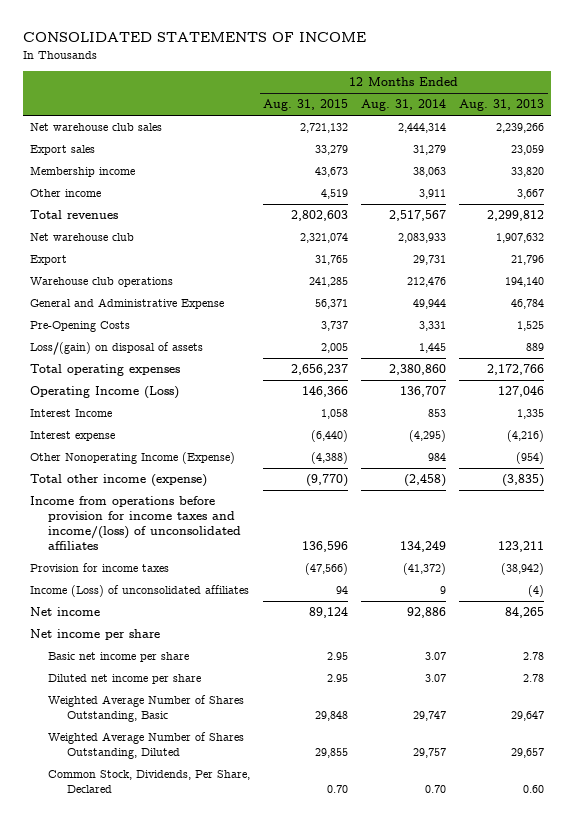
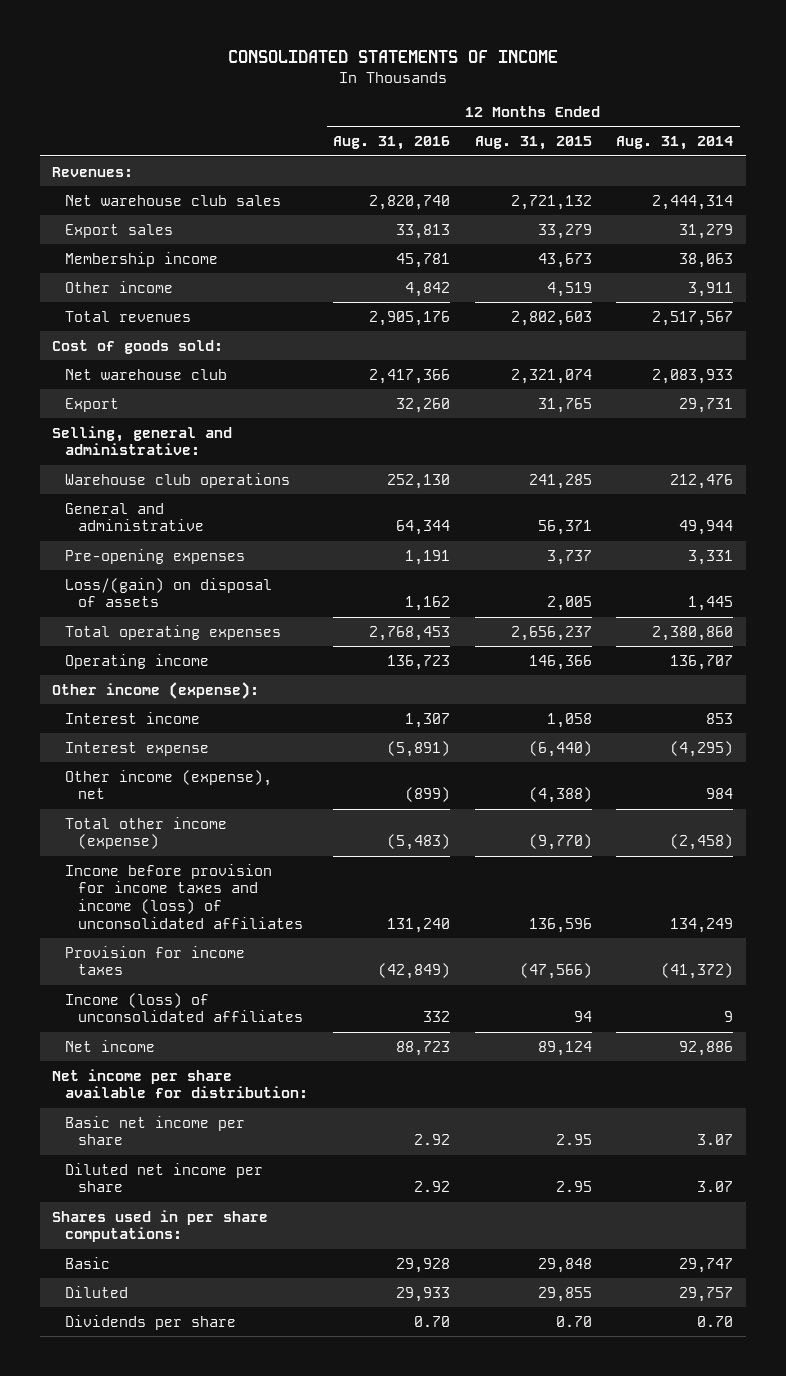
[459,99,545,112] Aug. 31, 2013 -> none
none -> [332,136,450,151] Aug. 31, 2016
none -> [52,166,134,177] Revenues:
none -> [52,339,224,354] Cost of goods sold:
none -> [52,425,233,456] Selling, general and administrative:
[29,298,224,310] General and Administrative Expense -> [65,502,204,532] General and administrative
[29,321,130,333] Pre-Opening Costs -> [65,548,246,564] Pre-opening expenses
[29,386,179,400] Operating Income (Loss) -> [65,653,210,669] Operating income
none -> [52,681,260,699] Other income (expense):
[29,409,112,418] Interest Income -> [65,711,201,724] Interest income
[29,452,235,465] Other Nonoperating Income (Expense) -> [65,769,273,800] Other income (expense), net
[29,496,242,551] Income from operations before provision for income taxes and income/(loss) of unconsolidated affiliates -> [65,863,303,929] Income before provision for income taxes and income (loss) of unconsolidated affiliates
[29,585,249,598] Income (Loss) of unconsolidated affiliates -> [65,992,303,1023] Income (loss) of unconsolidated affiliates
[29,629,160,641] Net income per share -> [52,1068,309,1099] Net income per share available for distribution:
none -> [52,1209,269,1243] Shares used in per share computations:
[48,695,245,723] Weighted Average Number of Shares Outstanding, Basic -> [65,1256,111,1269] Basic
[48,732,245,760] Weighted Average Number of Shares Outstanding, Diluted -> [65,1285,129,1298] Diluted
[48,770,251,794] Common Stock, Dividends, Per Share, Declared -> [65,1314,237,1330] Dividends per share

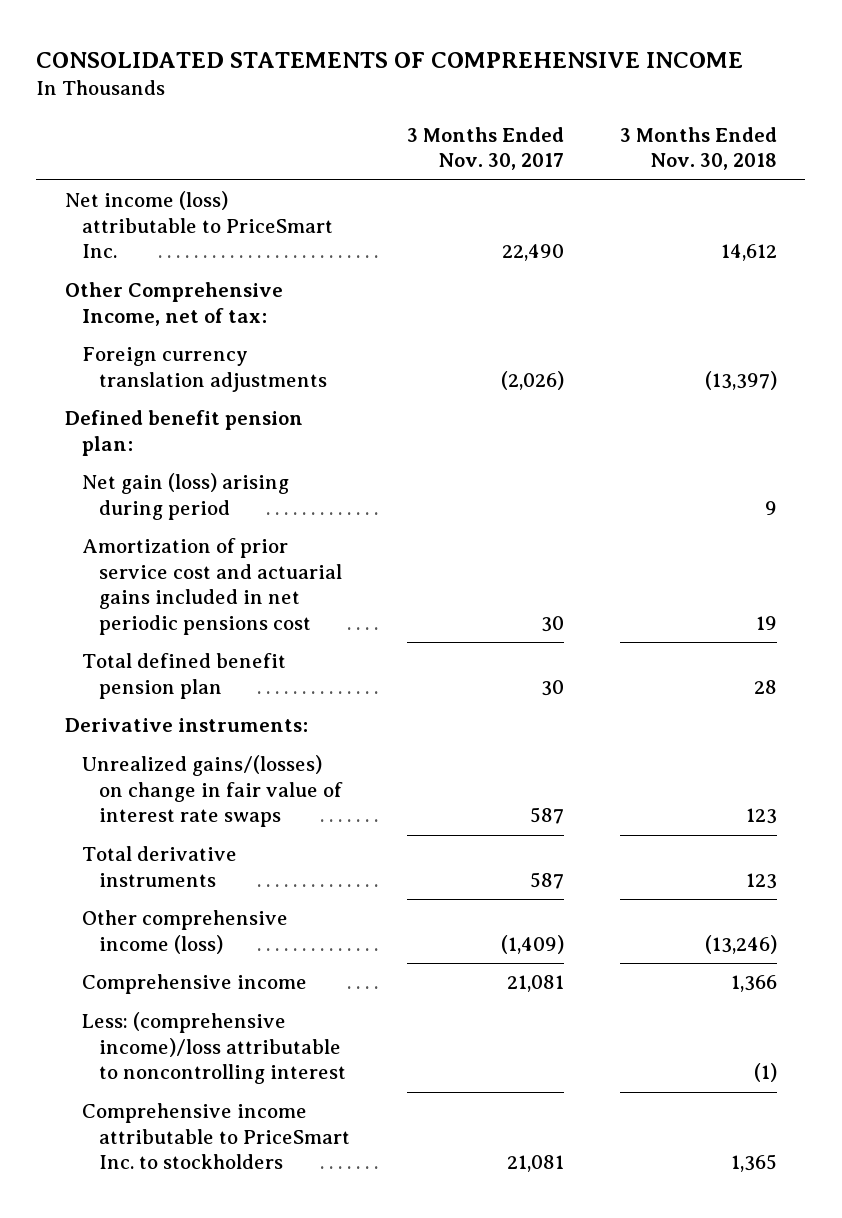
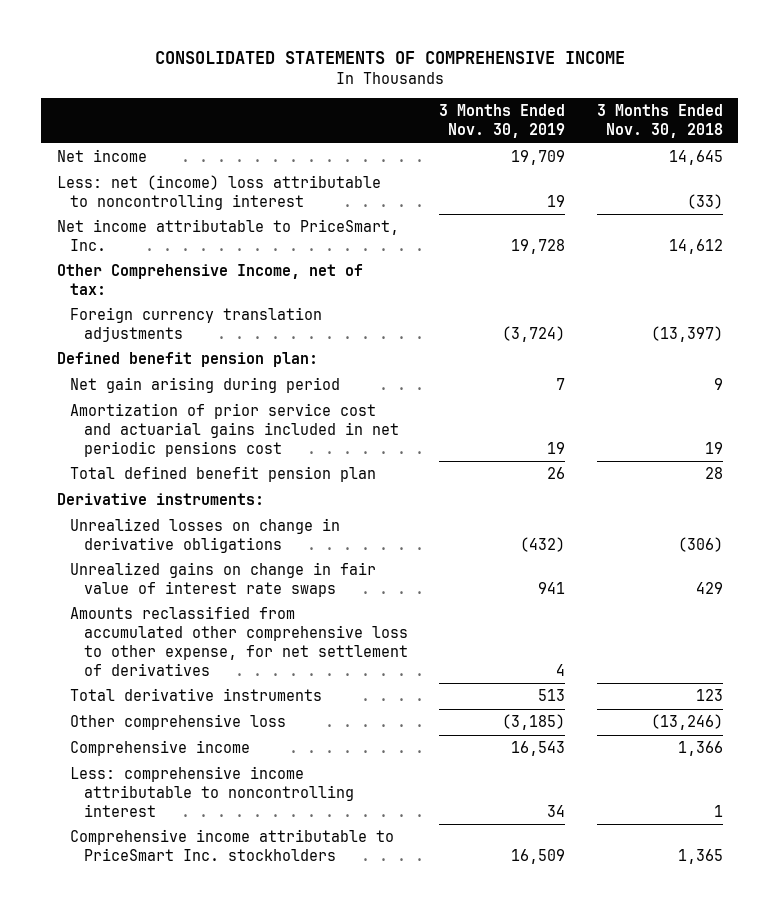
[406,126,564,171] 3 Months Ended Nov. 30, 2017 -> none
none -> [439,104,566,139] 3 Months Ended Nov. 30, 2019
none -> [56,149,147,163] Net income
none -> [56,175,381,210] Less: net (income) loss attributable to noncontrolling interest
[64,191,333,259] Net income (loss) attributable to PriceSmart Inc. -> [56,219,399,251] Net income attributable to PriceSmart, Inc.
[81,473,289,520] Net gain (loss) arising during period -> [70,377,341,394] Net gain arising during period
none -> [70,518,341,553] Unrealized losses on change in derivative obligations
[81,755,344,828] Unrealized gains/(losses) on change in fair value of interest rate swaps -> [70,562,377,597] Unrealized gains on change in fair value of interest rate swaps
[745,808,777,825] 123 -> [695,581,723,594] 429
none -> [70,606,409,676] Amounts reclassified from accumulated other comprehensive loss to other expense, for net settlement of derivatives
[81,910,288,954] Other comprehensive income (loss) -> [70,714,287,731] Other comprehensive loss
[81,1012,347,1085] Less: (comprehensive income)/loss attributable to noncontrolling interest -> [70,766,355,817] Less: comprehensive income attributable to noncontrolling interest
[753,1063,777,1083] (1) -> [713,804,723,817] 1
[81,1103,351,1170] Comprehensive income attributable to PriceSmart Inc. to stockholders -> [70,829,395,861] Comprehensive income attributable to PriceSmart Inc. stockholders

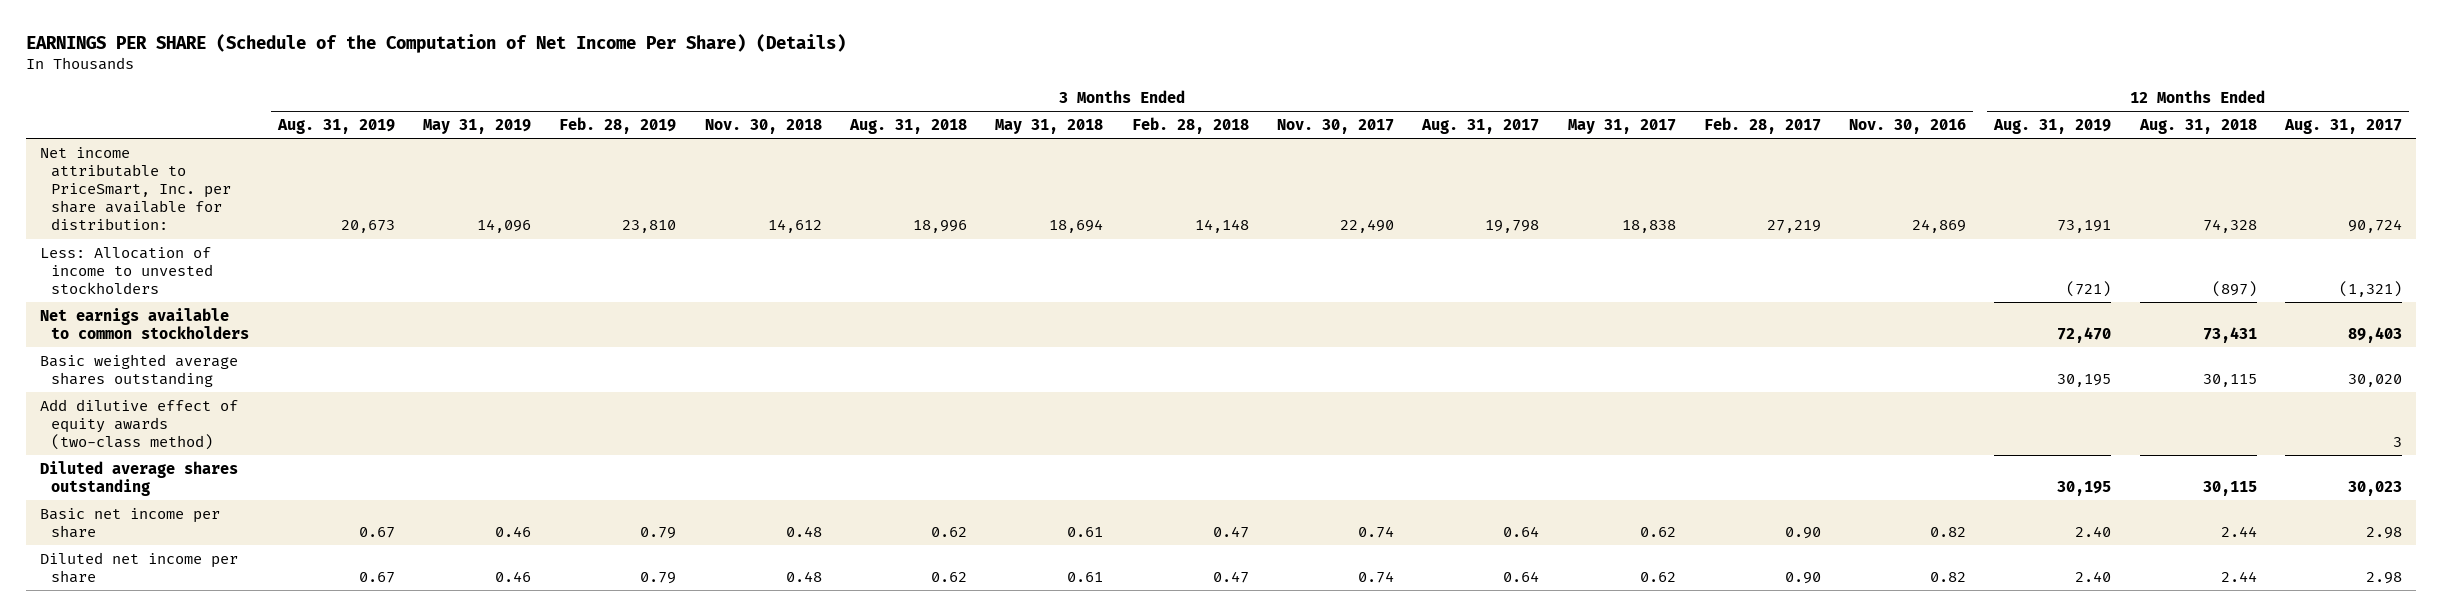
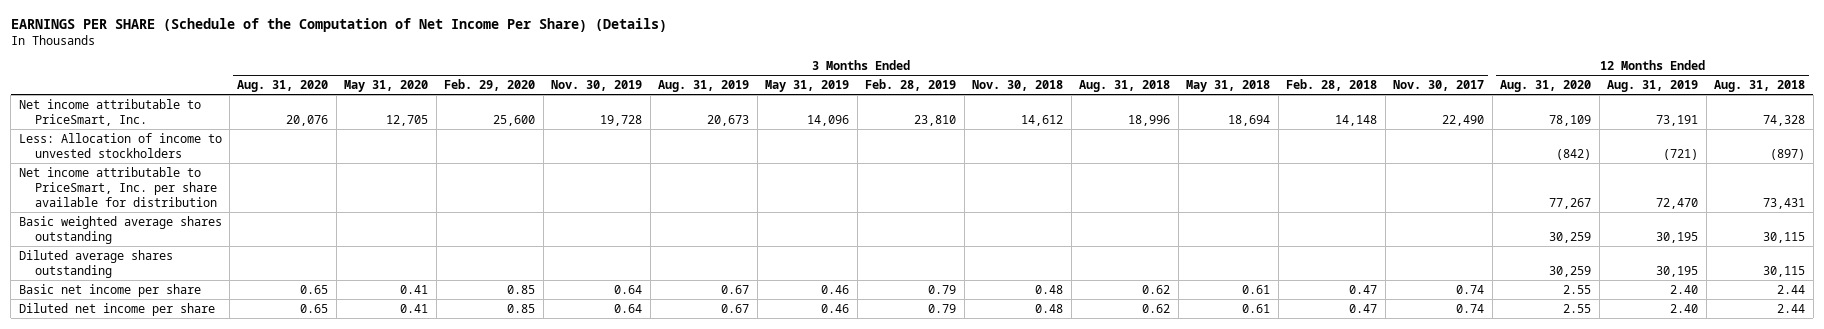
[1421,119,1540,135] Aug. 31, 2017 -> none
[1567,119,1676,135] May 31, 2017 -> none
[1703,117,1821,135] Feb. 28, 2017 -> none
[1849,119,1967,135] Nov. 30, 2016 -> none
[2284,119,2403,135] Aug. 31, 2017 -> none
none -> [237,79,329,92] Aug. 31, 2020
none -> [344,79,429,92] May 31, 2020
none -> [444,78,536,91] Feb. 29, 2020
none -> [551,79,643,91] Nov. 30, 2019
none -> [1500,79,1592,92] Aug. 31, 2020
[40,146,232,231] Net income attributable to PriceSmart, Inc. per share available for distribution: -> [18,98,201,126] Net income attributable to PriceSmart, Inc.
[40,307,250,339] Net earnigs available to common stockholders -> [18,166,218,208] Net income attributable to PriceSmart, Inc. per share available for distribution
[40,398,239,450] Add dilutive effect of equity awards (two-class method) -> none

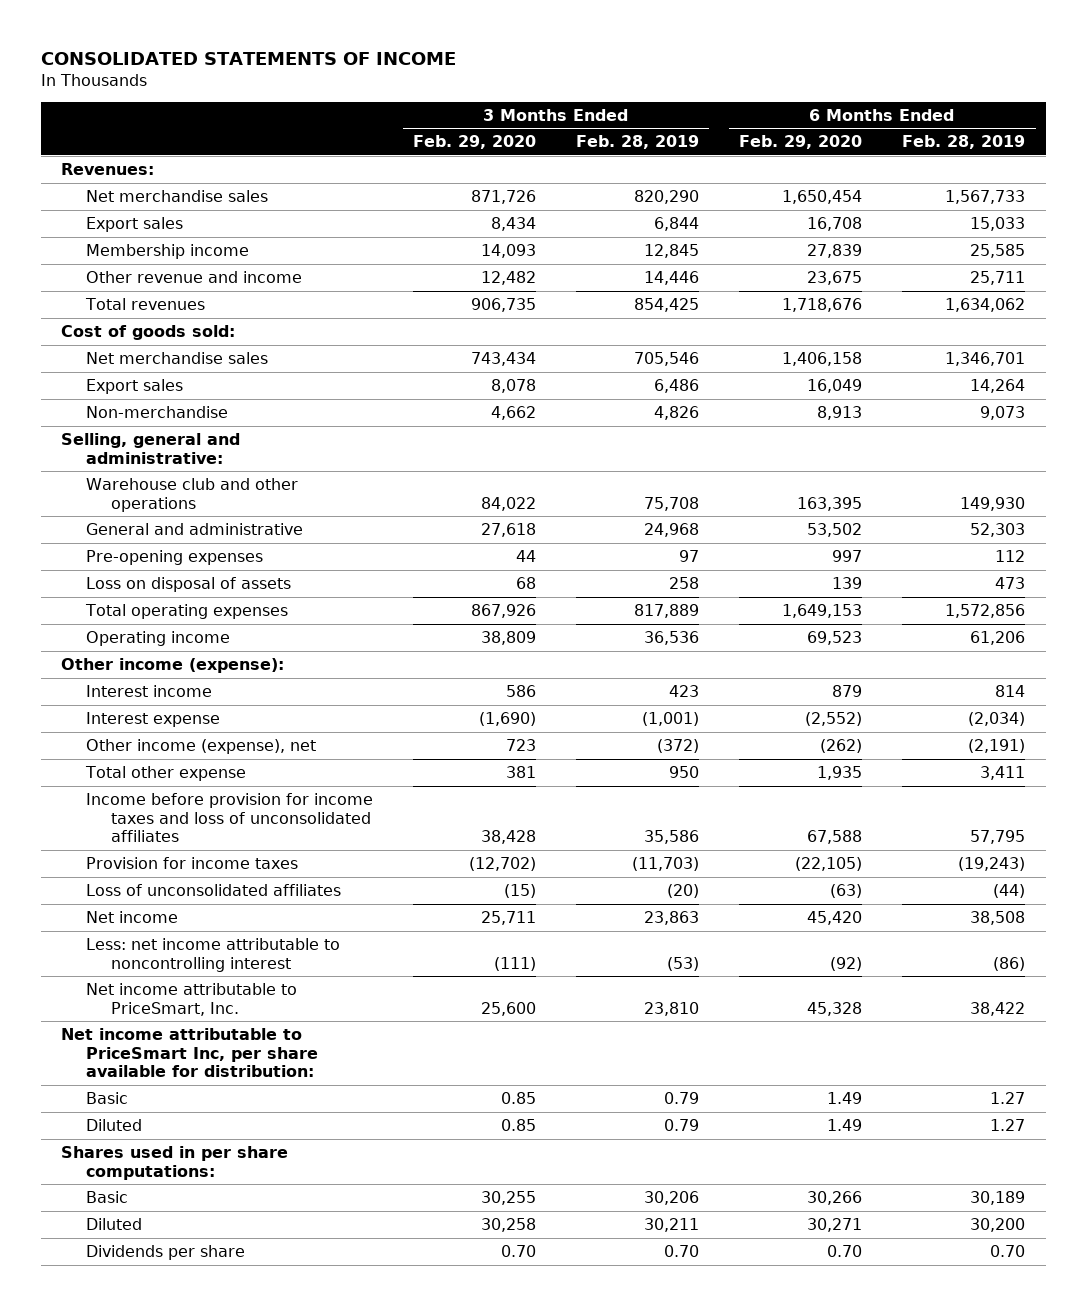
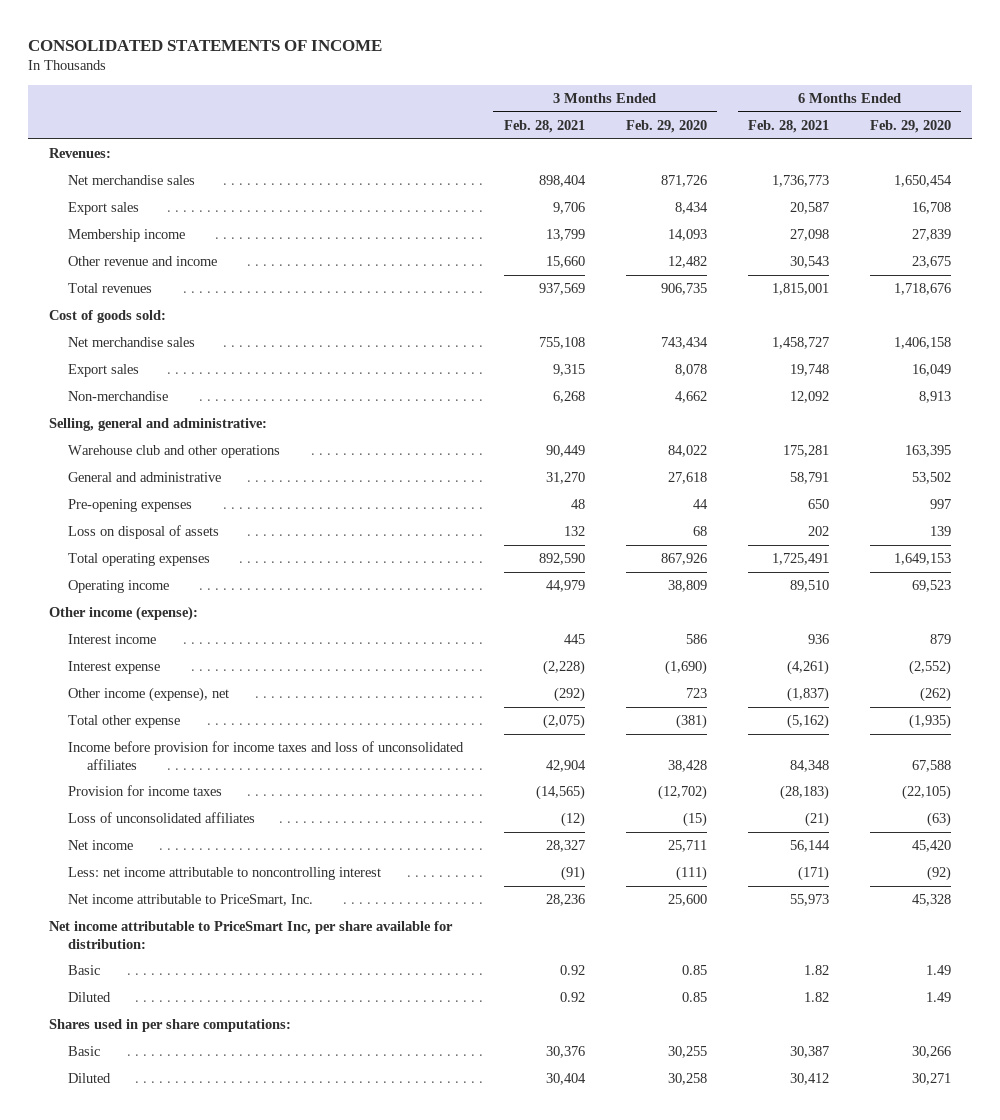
[576,135,700,150] Feb. 28, 2019 -> none
[902,135,1026,150] Feb. 28, 2019 -> none
none -> [503,119,585,133] Feb. 28, 2021
none -> [748,119,830,133] Feb. 28, 2021
[506,765,537,778] 381 -> [675,714,707,730] (381)
[817,765,863,780] 1,935 -> [909,714,952,730] (1,935)
[85,1244,245,1260] Dividends per share -> none

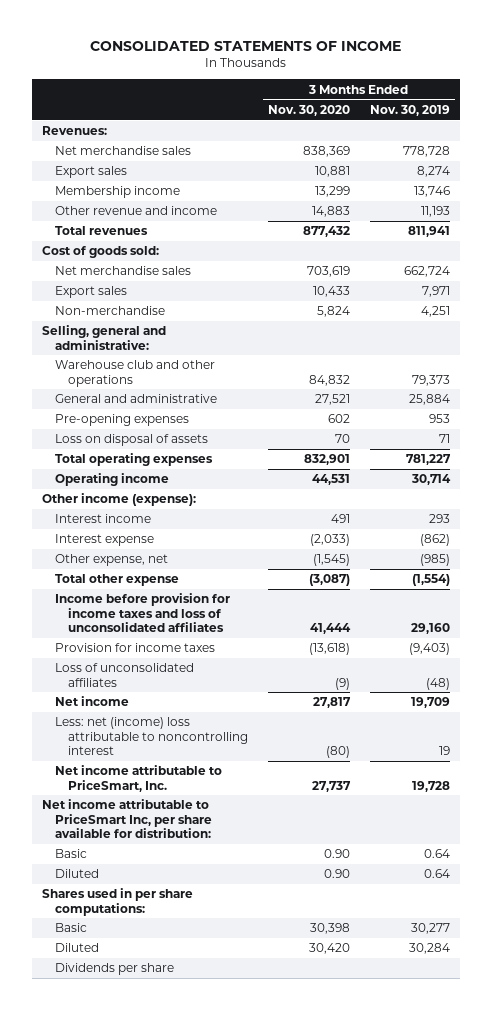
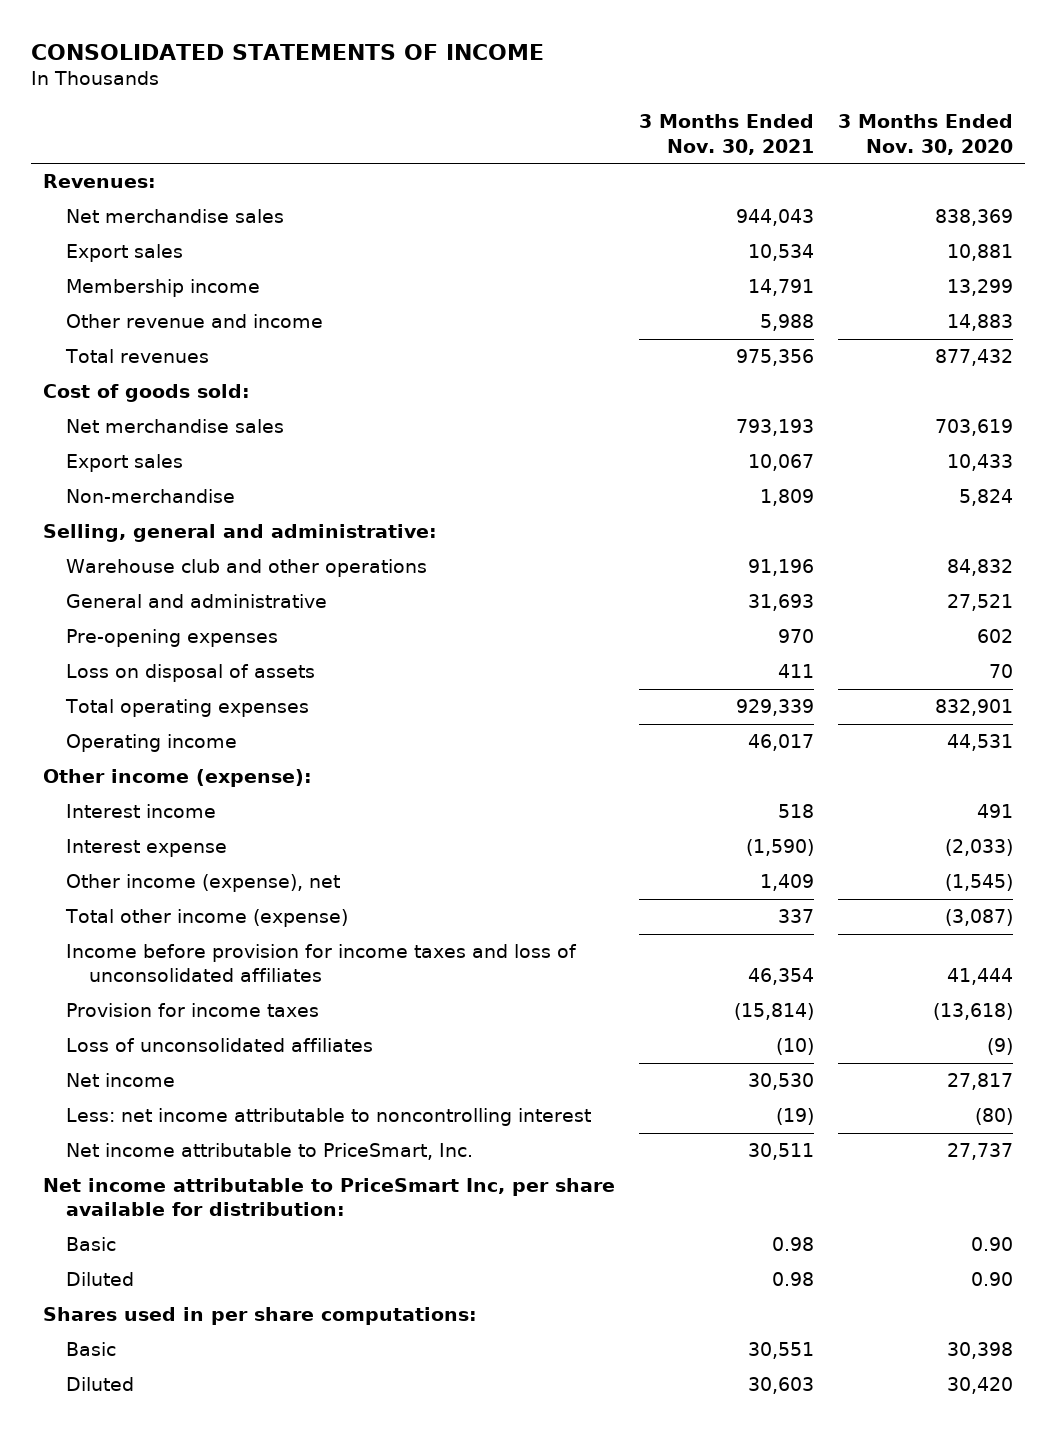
[369,104,450,116] Nov. 30, 2019 -> none
none -> [638,114,814,155] 3 Months Ended Nov. 30, 2021
[54,554,168,567] Other expense, net -> [65,874,340,893] Other income (expense), net
[54,574,179,587] Total other expense -> [64,909,348,928] Total other income (expense)
[54,717,248,755] Less: net (income) loss attributable to noncontrolling interest -> [65,1108,591,1127] Less: net income attributable to noncontrolling interest
[54,963,174,976] Dividends per share -> none

